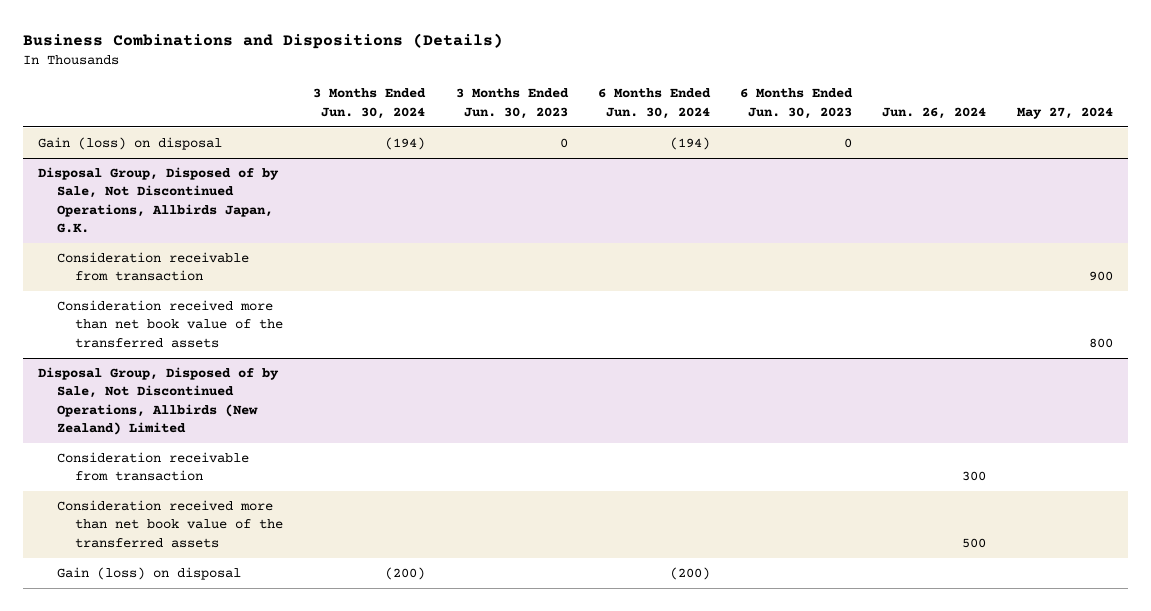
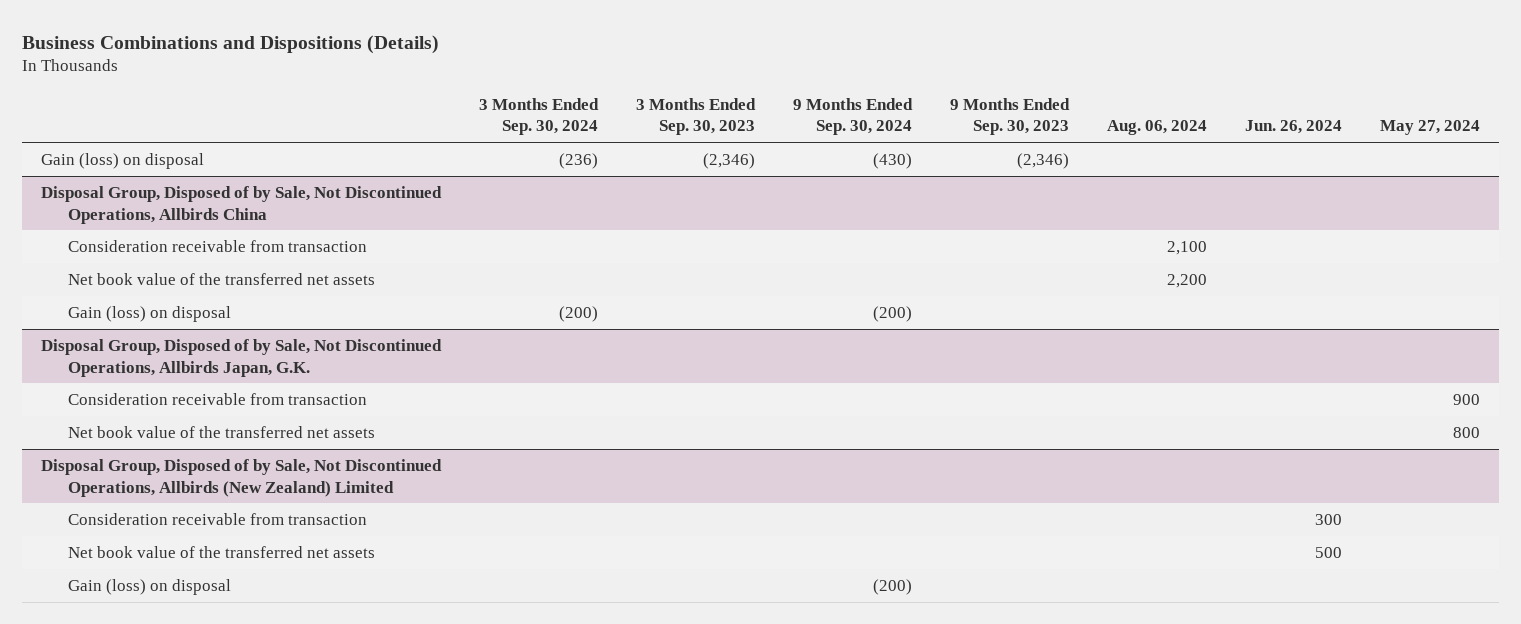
[313,88,427,119] 3 Months Ended Jun. 30, 2024 -> none
[455,88,569,119] 3 Months Ended Jun. 30, 2023 -> none
[597,88,711,119] 6 Months Ended Jun. 30, 2024 -> none
[740,88,854,119] 6 Months Ended Jun. 30, 2023 -> none
none -> [479,97,600,136] 3 Months Ended Sep. 30, 2024
none -> [636,97,757,136] 3 Months Ended Sep. 30, 2023
none -> [793,97,914,136] 9 Months Ended Sep. 30, 2024
none -> [950,97,1071,136] 9 Months Ended Sep. 30, 2023
none -> [1106,120,1207,136] Aug. 06, 2024
none -> [41,185,443,224] Disposal Group, Disposed of by Sale, Not Discontinued Operations, Allbirds China
none -> [67,239,367,252] Consideration receivable from transaction
none -> [67,272,375,285] Net book value of the transferred net assets
none -> [67,305,231,322] Gain (loss) on disposal
[56,299,284,348] Consideration received more than net book value of the transferred assets -> [67,425,375,438] Net book value of the transferred net assets
[56,499,284,548] Consideration received more than net book value of the transferred assets -> [67,545,375,558] Net book value of the transferred net assets

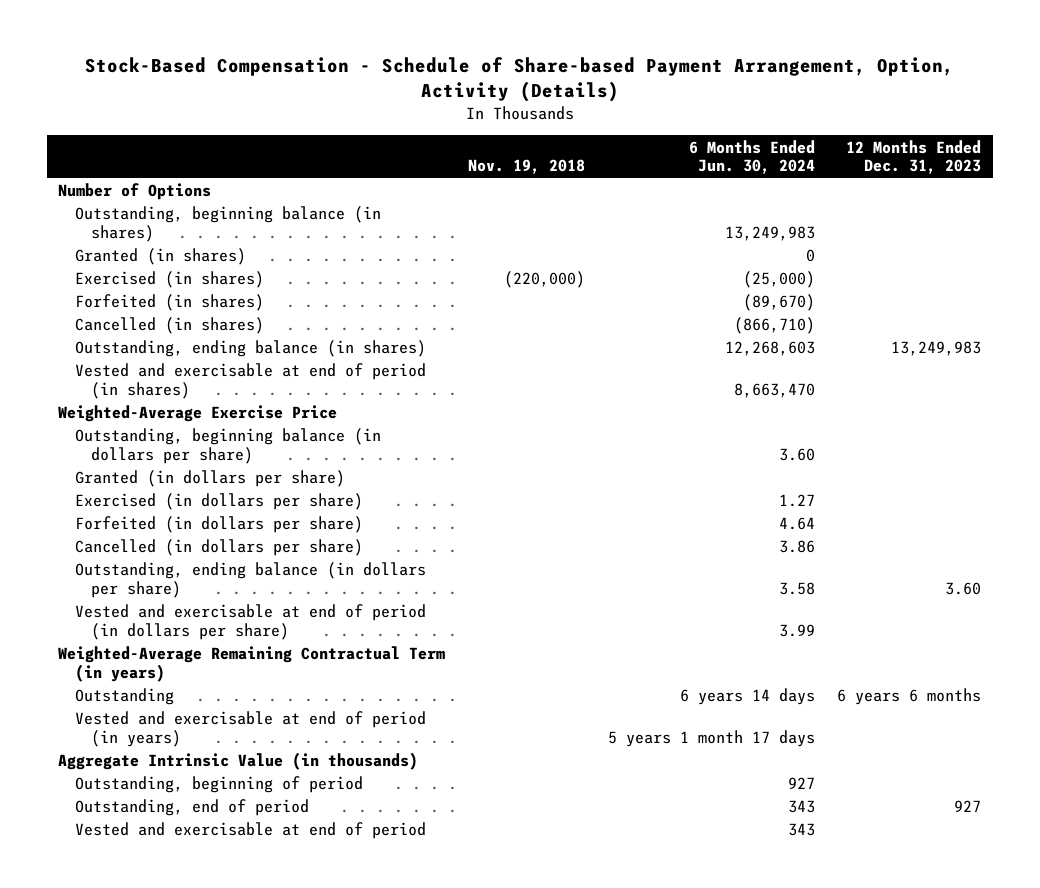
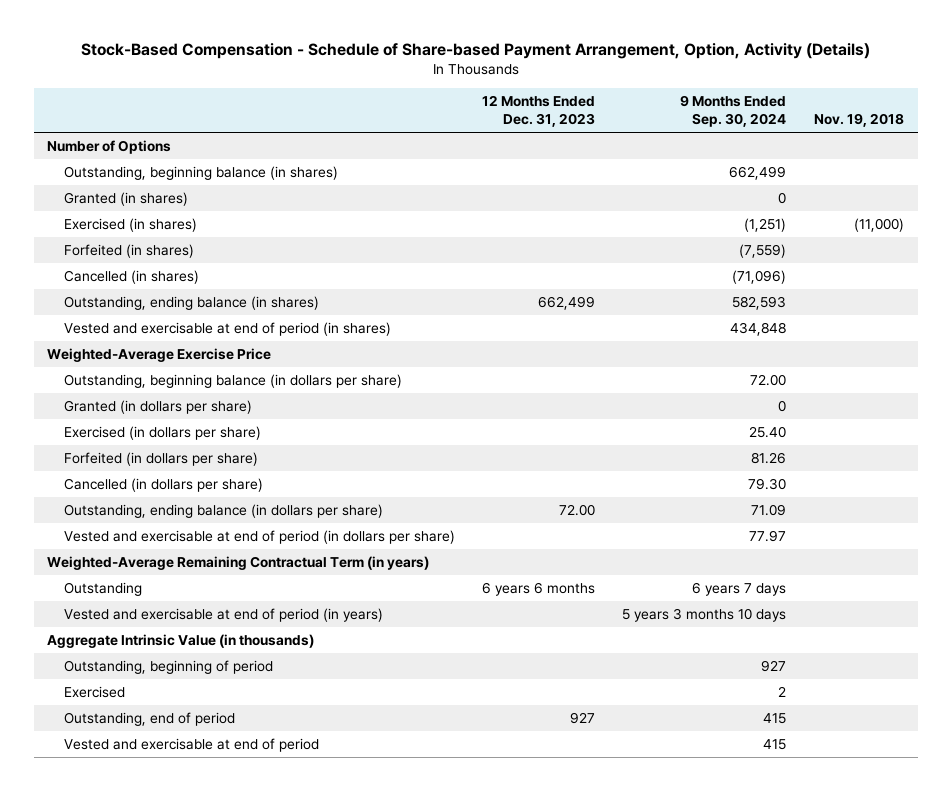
[688,139,815,175] 6 Months Ended Jun. 30, 2024 -> none
none -> [680,95,787,128] 9 Months Ended Sep. 30, 2024
[503,271,585,289] (220,000) -> [853,217,904,232] (11,000)
[891,341,982,357] 13,249,983 -> [537,295,595,310] 662,499
[945,582,982,596] 3.60 -> [558,503,595,516] 72.00
none -> [63,685,125,698] Exercised

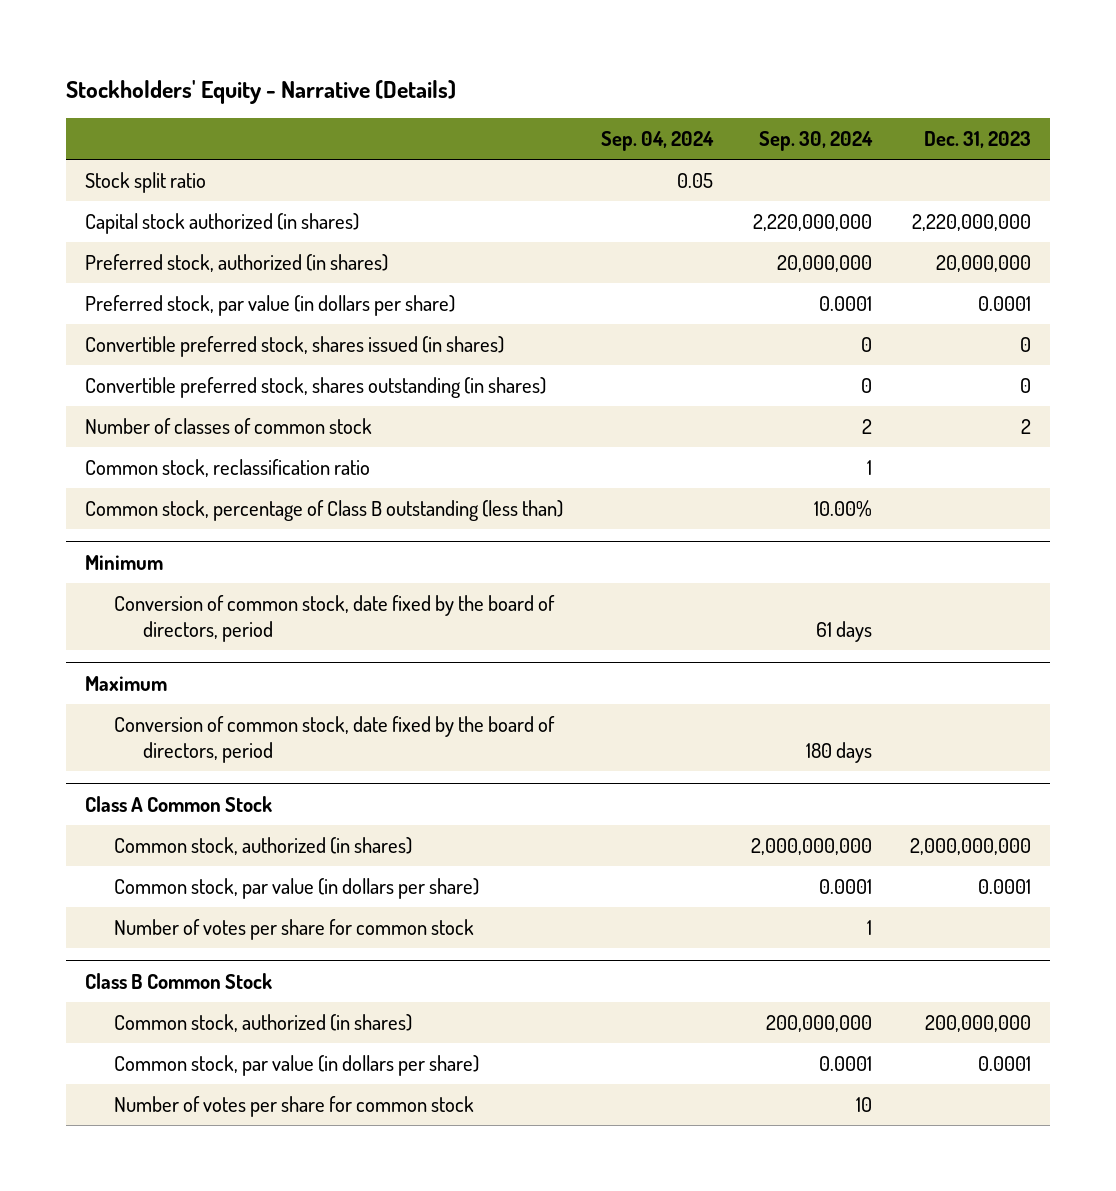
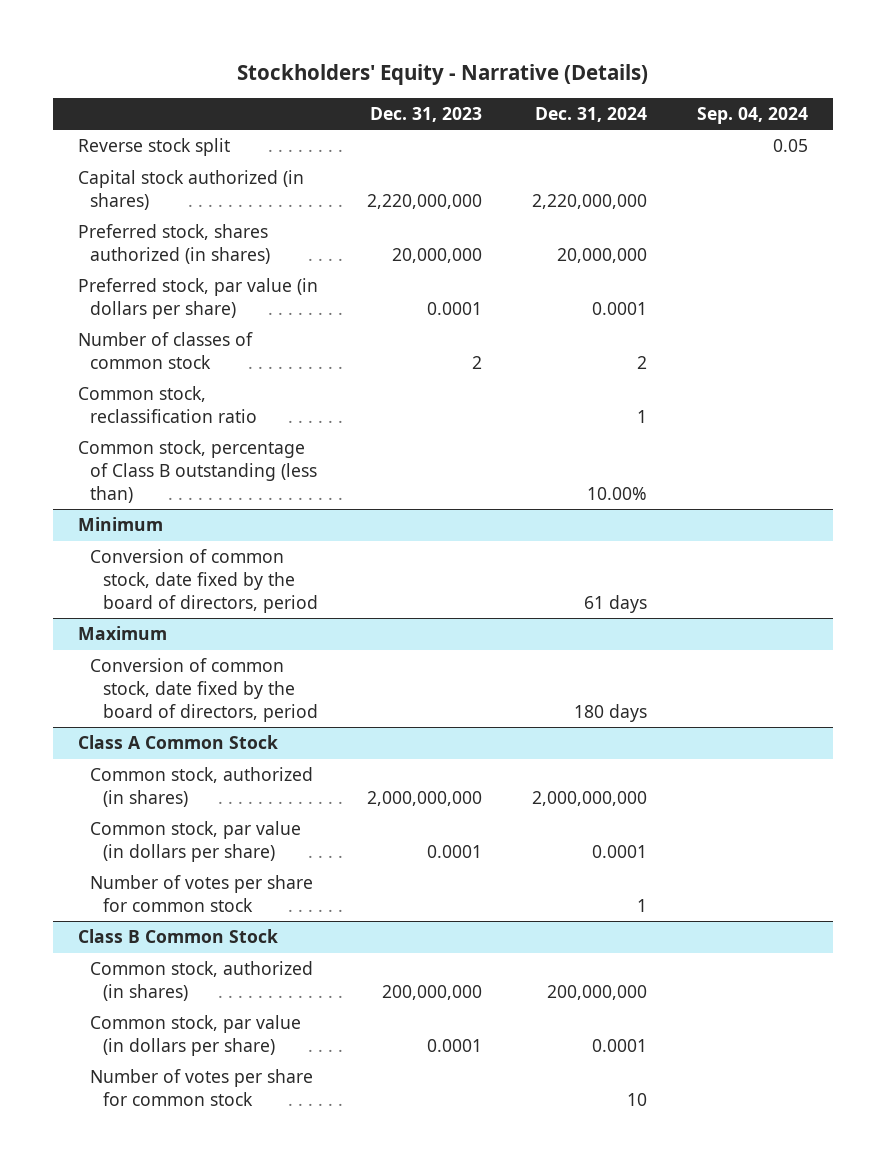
[758,130,873,151] Sep. 30, 2024 -> none
none -> [535,106,648,122] Dec. 31, 2024
[85,172,207,194] Stock split ratio -> [77,138,230,157] Reverse stock split
[85,254,389,273] Preferred stock, authorized (in shares) -> [77,224,271,264] Preferred stock, shares authorized (in shares)
[85,336,505,358] Convertible preferred stock, shares issued (in shares) -> none
[85,377,547,399] Convertible preferred stock, shares outstanding (in shares) -> none

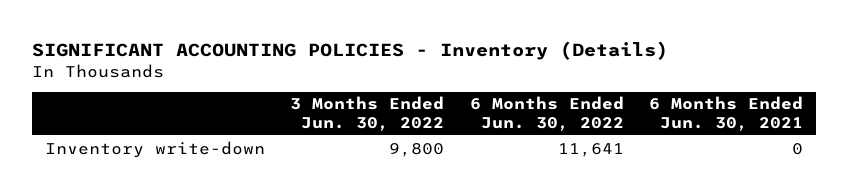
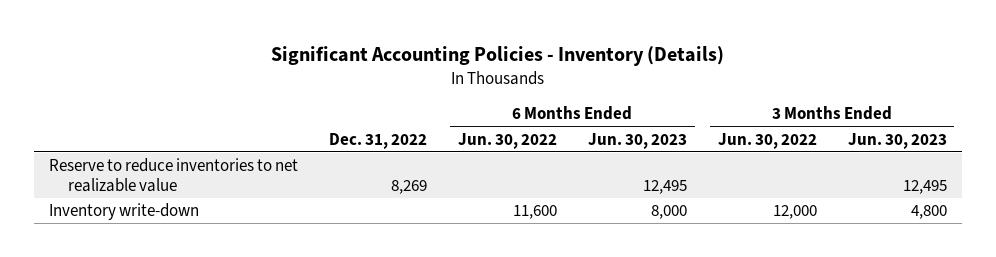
[32,41,669,61] SIGNIFICANT ACCOUNTING POLICIES - Inventory (Details) -> [270,45,724,66] Significant Accounting Policies - Inventory (Details)
[649,96,804,131] 6 Months Ended Jun. 30, 2021 -> none
none -> [329,132,428,149] Dec. 31, 2022
none -> [587,132,687,149] Jun. 30, 2023
none -> [847,132,947,149] Jun. 30, 2023
none -> [49,158,299,193] Reserve to reduce inventories to net realizable value
[389,142,445,157] 9,800 -> [772,205,817,220] 12,000
[557,142,624,157] 11,641 -> [512,205,557,220] 11,600

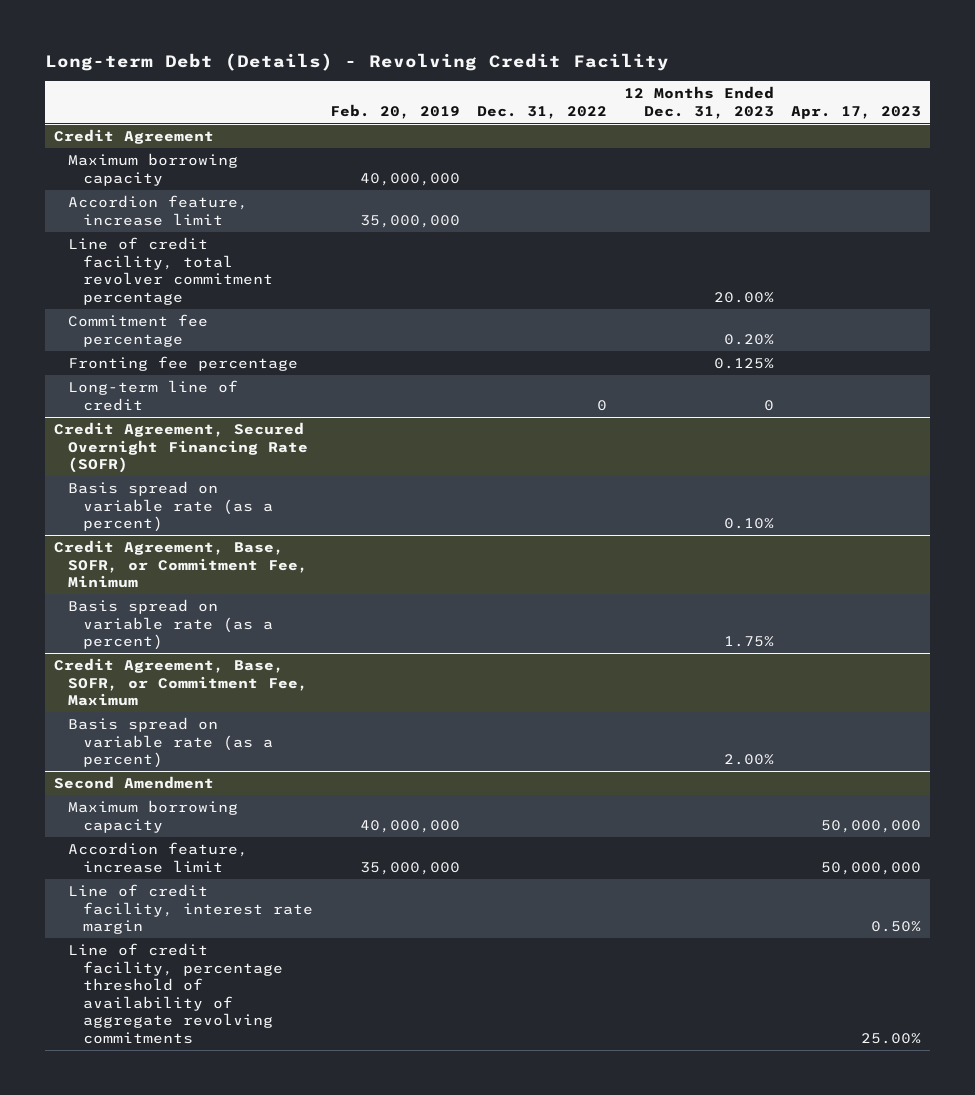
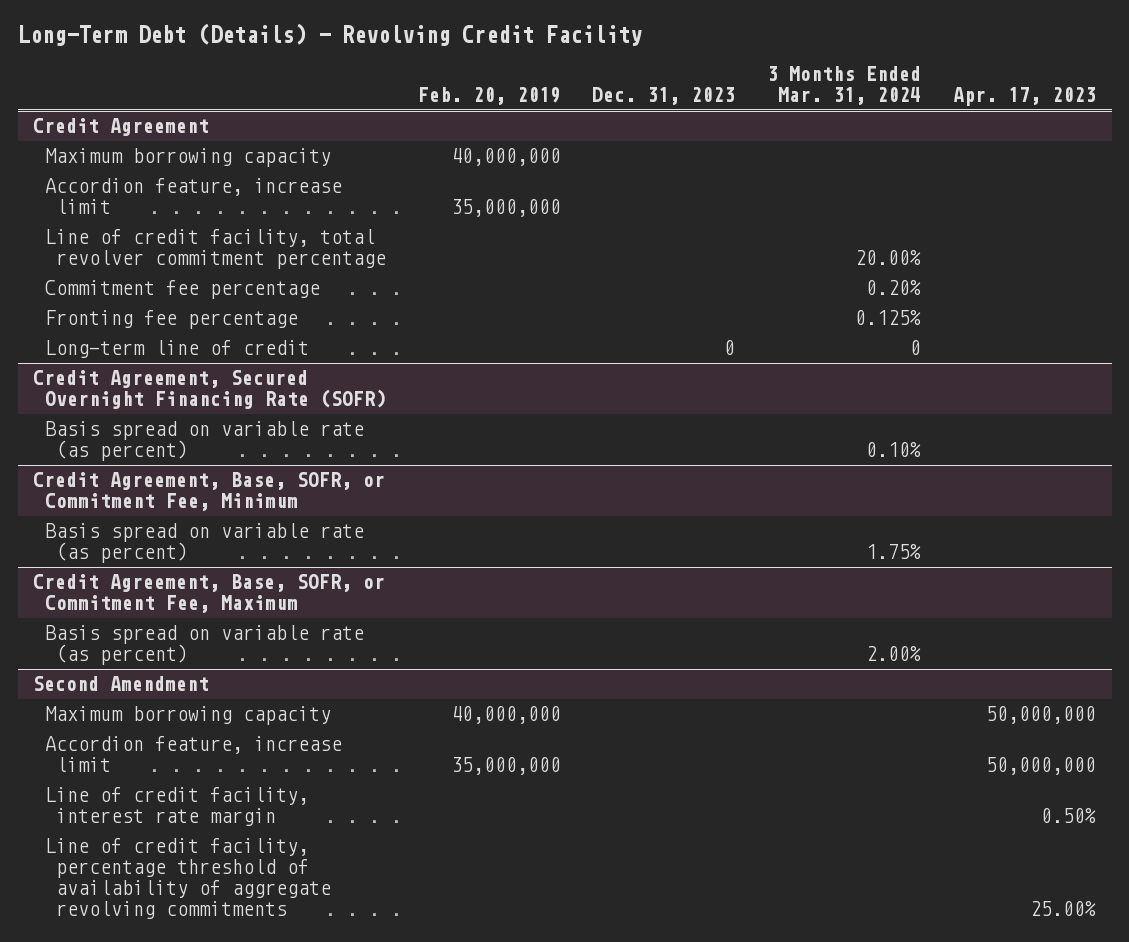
[45,53,670,72] Long-term Debt (Details) - Revolving Credit Facility -> [17,22,642,46] Long-Term Debt (Details) - Revolving Credit Facility
[476,105,607,119] Dec. 31, 2022 -> none
[624,86,775,119] 12 Months Ended Dec. 31, 2023 -> none
none -> [592,87,736,106] Dec. 31, 2023
none -> [767,66,922,106] 3 Months Ended Mar. 31, 2024
[68,480,273,533] Basis spread on variable rate (as a percent) -> [44,421,364,462] Basis spread on variable rate (as percent)
[68,598,273,651] Basis spread on variable rate (as a percent) -> [44,523,364,564] Basis spread on variable rate (as percent)
[68,716,273,769] Basis spread on variable rate (as a percent) -> [44,625,364,666] Basis spread on variable rate (as percent)

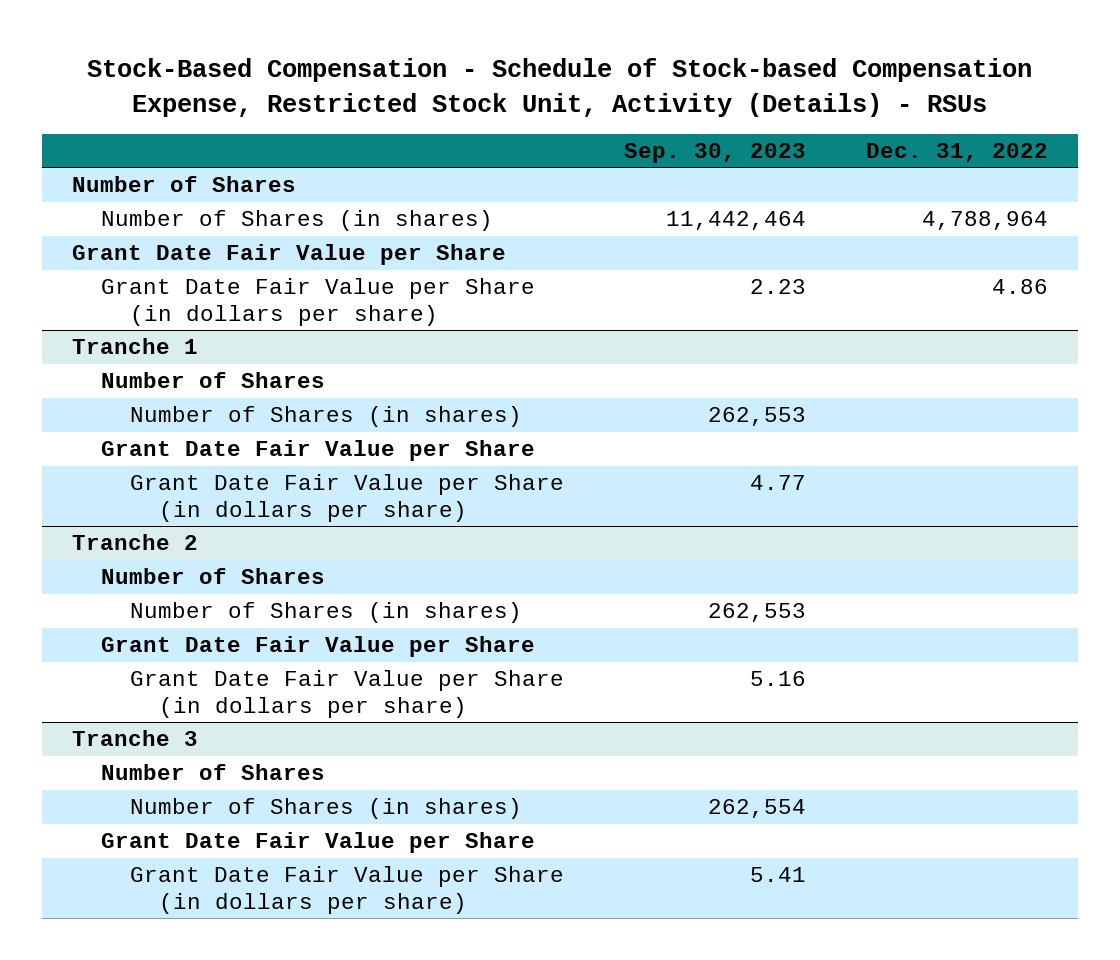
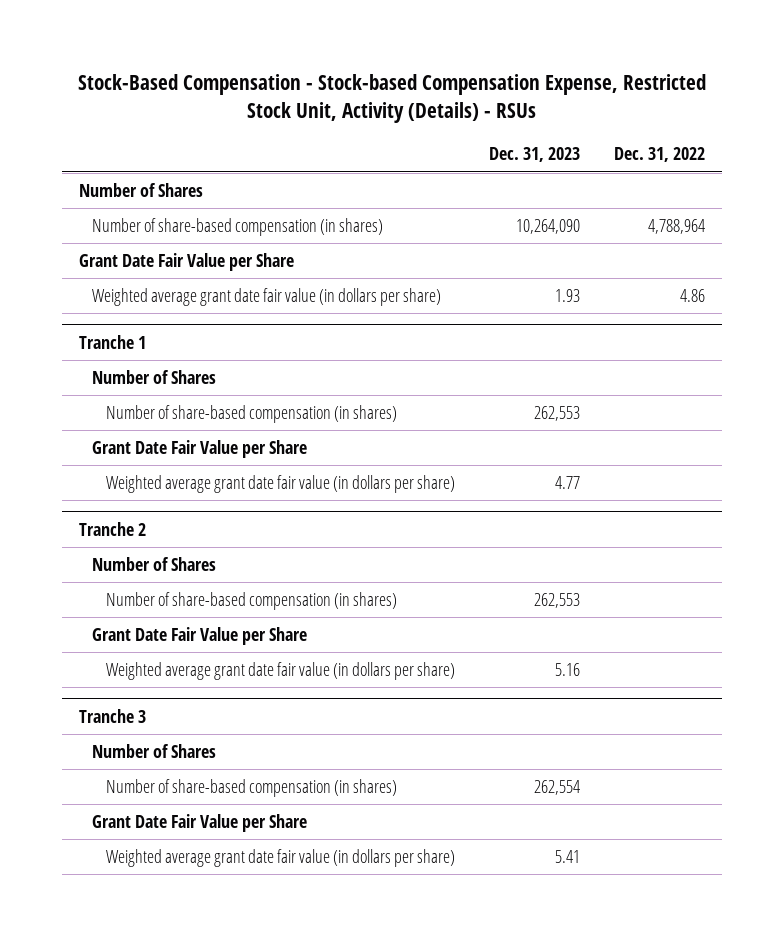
[87,57,1033,117] Stock-Based Compensation - Schedule of Stock-based Compensation Expense, Restricted Stock Unit, Activity (Details) - RSUs -> [77,73,706,124] Stock-Based Compensation - Stock-based Compensation Expense, Restricted Stock Unit, Activity (Details) - RSUs
[624,142,807,163] Sep. 30, 2023 -> none
none -> [489,147,581,163] Dec. 31, 2023
[101,210,494,232] Number of Shares (in shares) -> [92,218,384,237] Number of share-based compensation (in shares)
[101,278,536,326] Grant Date Fair Value per Share (in dollars per share) -> [92,288,442,307] Weighted average grant date fair value (in dollars per share)
[130,406,523,428] Number of Shares (in shares) -> [105,405,397,424] Number of share-based compensation (in shares)
[130,474,565,522] Grant Date Fair Value per Share (in dollars per share) -> [105,475,455,494] Weighted average grant date fair value (in dollars per share)
[130,602,523,624] Number of Shares (in shares) -> [105,592,397,611] Number of share-based compensation (in shares)
[130,670,565,718] Grant Date Fair Value per Share (in dollars per share) -> [105,662,455,681] Weighted average grant date fair value (in dollars per share)
[130,798,523,820] Number of Shares (in shares) -> [105,779,397,798] Number of share-based compensation (in shares)
[130,866,565,914] Grant Date Fair Value per Share (in dollars per share) -> [105,849,455,868] Weighted average grant date fair value (in dollars per share)

